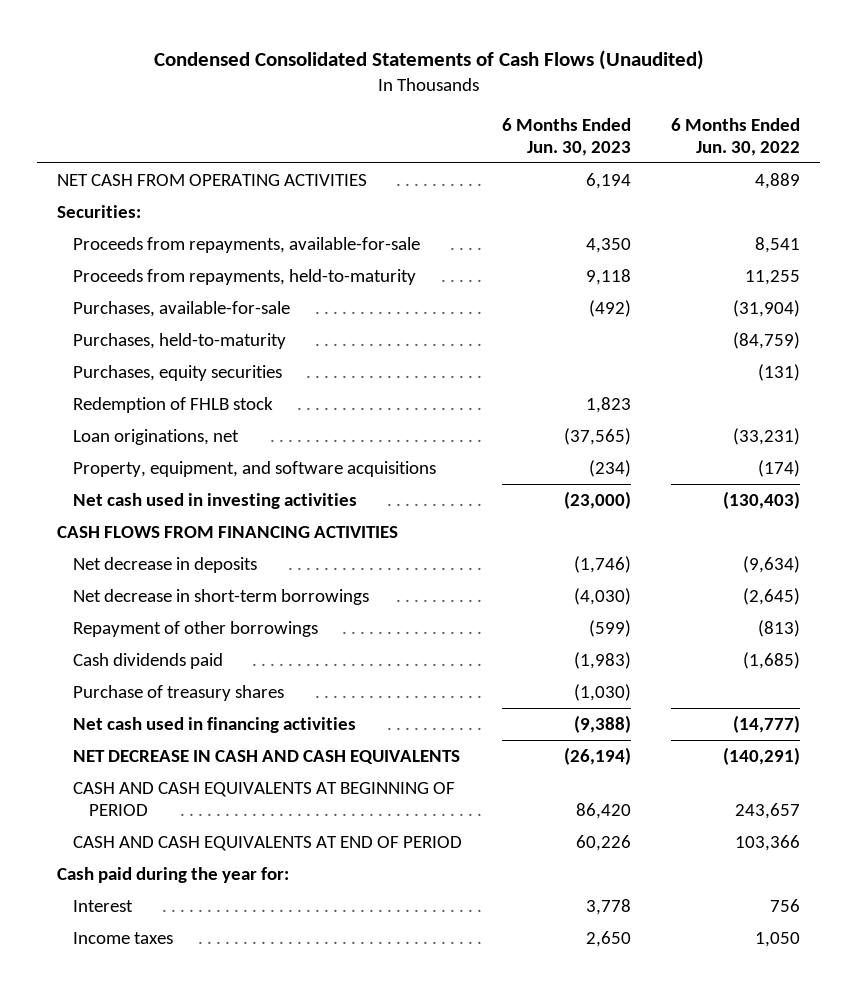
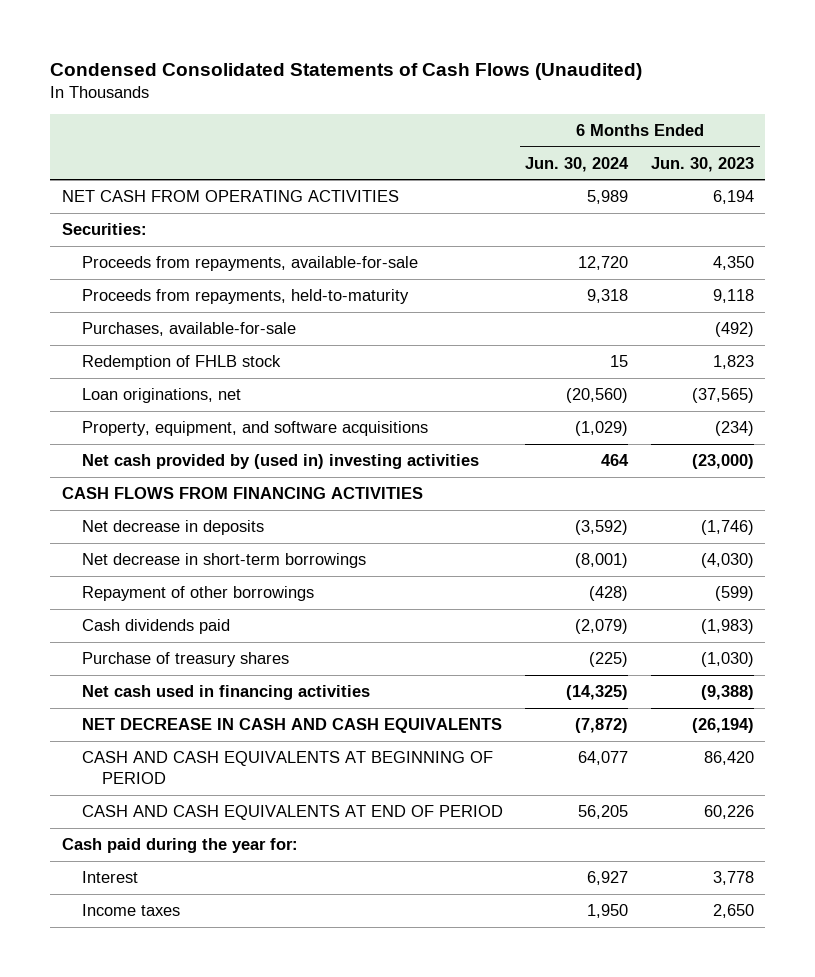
[671,117,801,157] 6 Months Ended Jun. 30, 2022 -> none
none -> [525,156,630,172] Jun. 30, 2024
[73,332,287,349] Purchases, held-to-maturity -> none
[73,364,283,381] Purchases, equity securities -> none
[73,492,358,509] Net cash used in investing activities -> [81,453,479,469] Net cash provided by (used in) investing activities

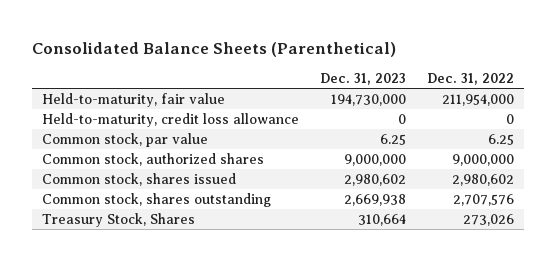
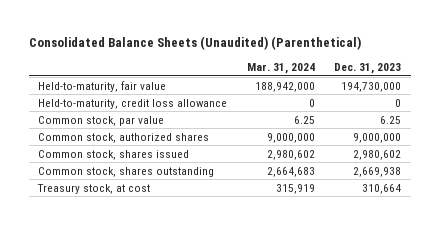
[31,41,396,57] Consolidated Balance Sheets (Parenthetical) -> [28,35,361,50] Consolidated Balance Sheets (Unaudited) (Parenthetical)
[426,72,514,85] Dec. 31, 2022 -> none
none -> [246,62,315,74] Mar. 31, 2024
[42,212,196,227] Treasury Stock, Shares -> [37,183,151,194] Treasury stock, at cost

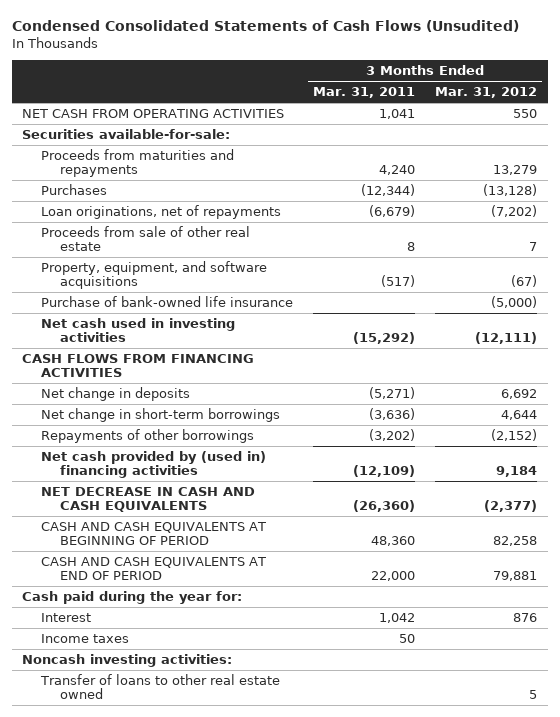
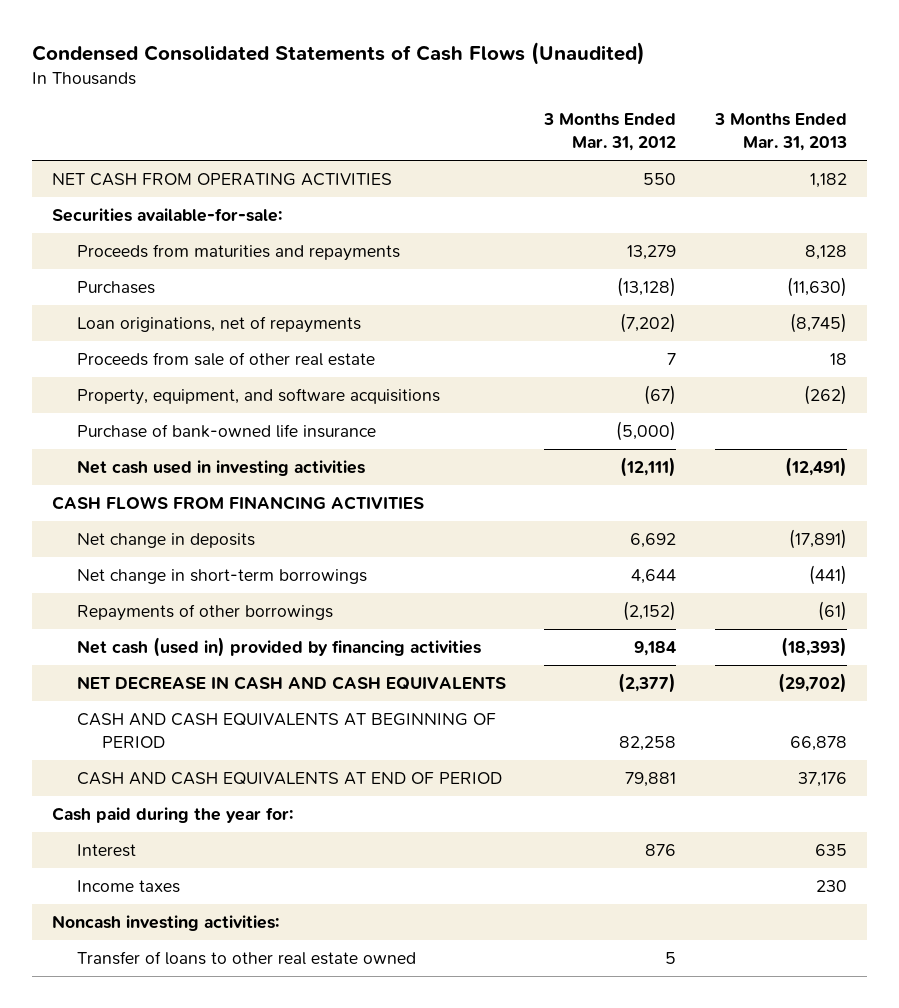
[12,20,520,33] Condensed Consolidated Statements of Cash Flows (Unsudited) -> [32,41,646,65] Condensed Consolidated Statements of Cash Flows (Unaudited)
[313,87,416,99] Mar. 31, 2011 -> none
none -> [714,113,848,151] 3 Months Ended Mar. 31, 2013
[40,450,266,479] Net cash provided by (used in) financing activities -> [76,637,481,658] Net cash (used in) provided by financing activities

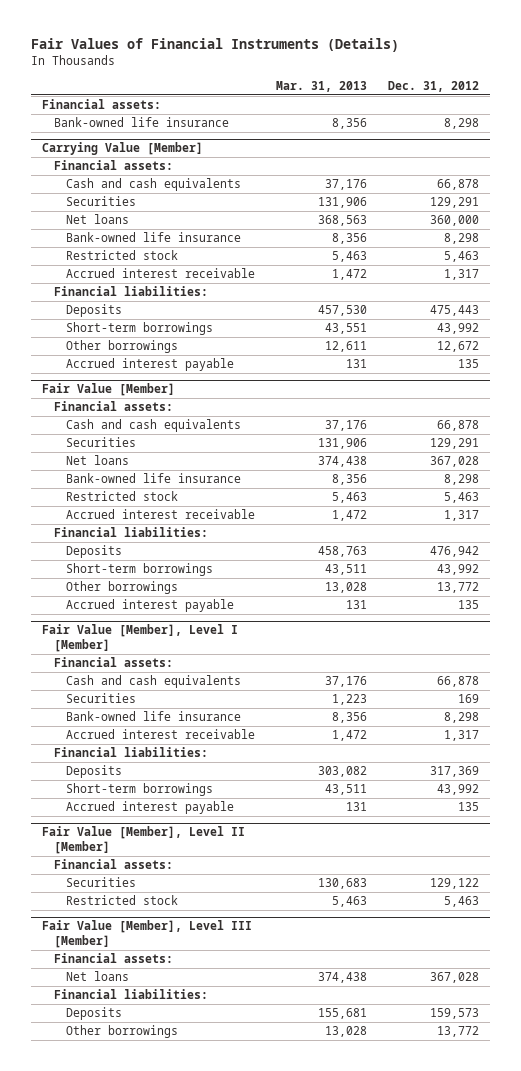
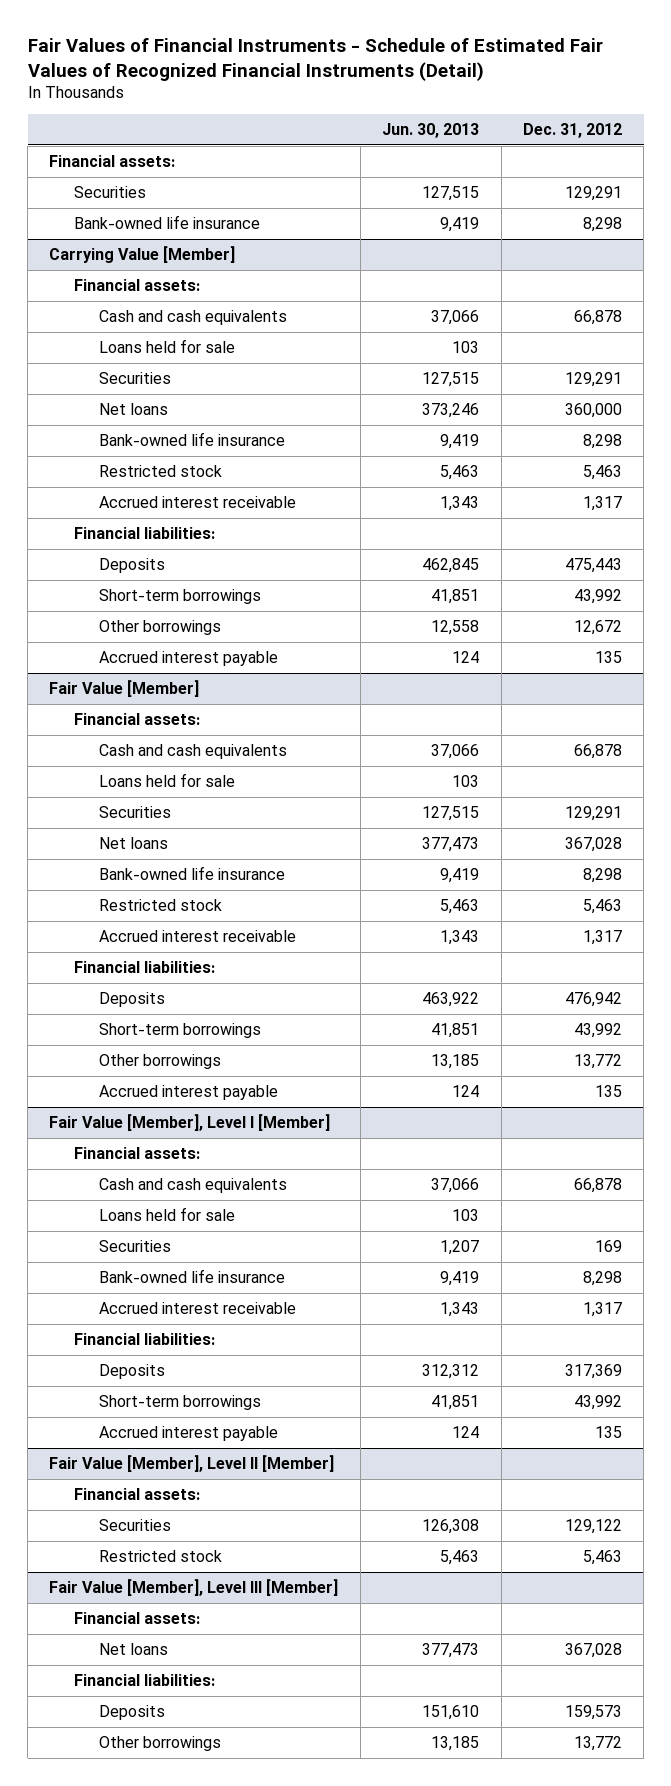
[31,38,400,53] Fair Values of Financial Instruments (Details) -> [27,38,603,81] Fair Values of Financial Instruments - Schedule of Estimated Fair Values of Recognized Financial Instruments (Detail)
[276,80,368,92] Mar. 31, 2013 -> none
none -> [382,123,480,139] Jun. 30, 2013
none -> [74,185,147,198] Securities
none -> [98,338,235,353] Loans held for sale
none -> [98,772,235,787] Loans held for sale
none -> [98,1206,235,1221] Loans held for sale

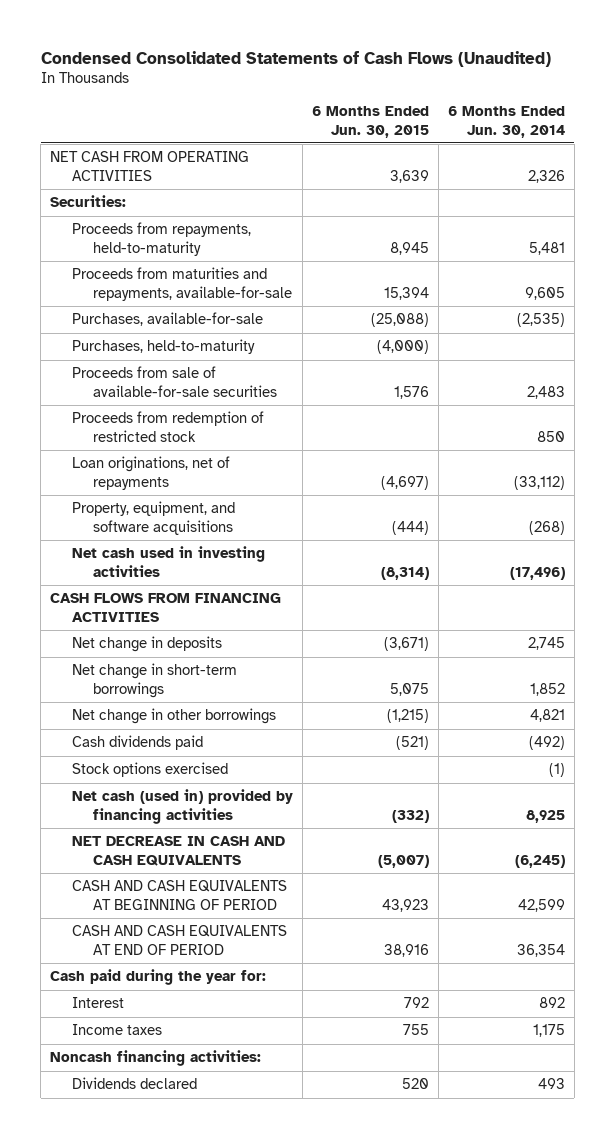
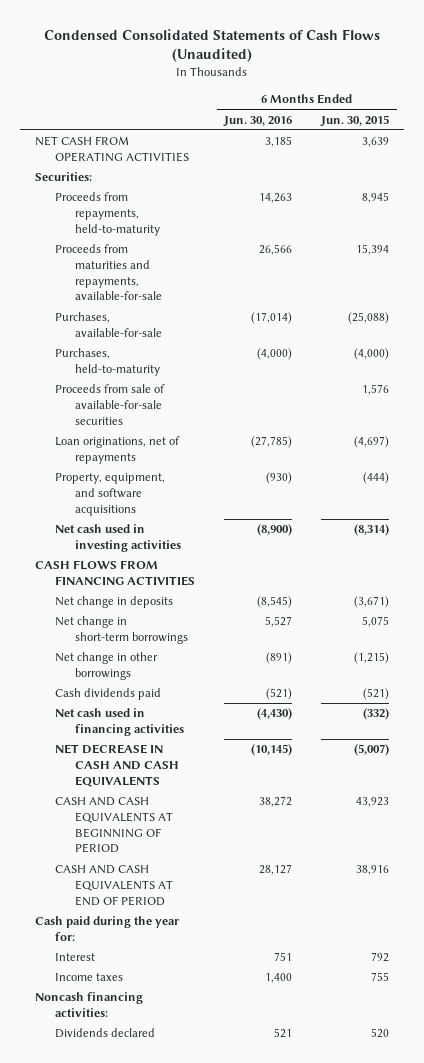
[447,106,565,138] 6 Months Ended Jun. 30, 2014 -> none
none -> [223,115,293,127] Jun. 30, 2016
[71,411,264,442] Proceeds from redemption of restricted stock -> none
[71,762,228,778] Stock options exercised -> none
[71,789,293,824] Net cash (used in) provided by financing activities -> [54,708,184,737] Net cash used in financing activities

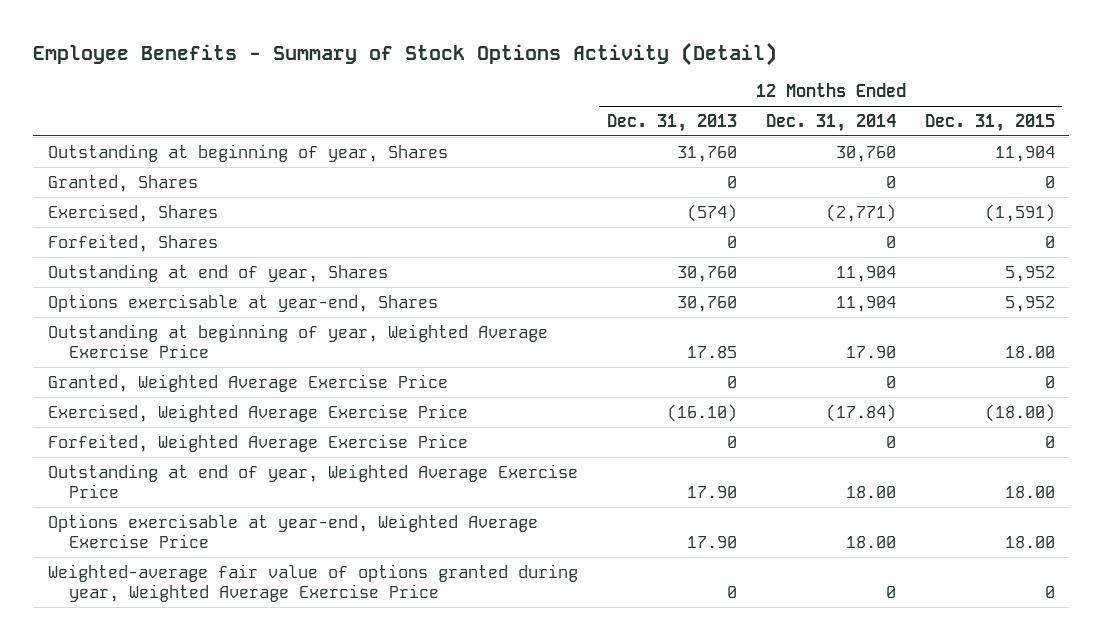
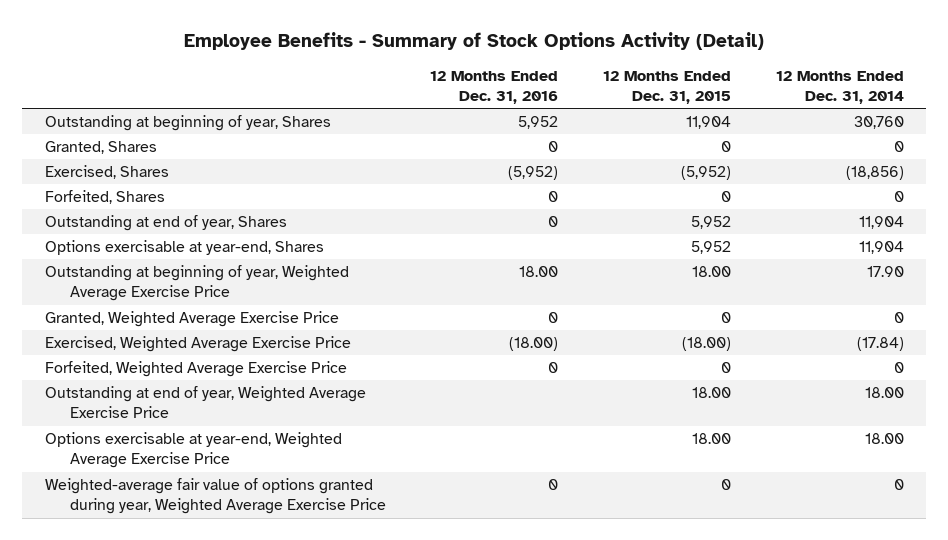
[606,113,737,132] Dec. 31, 2013 -> none
none -> [430,70,559,105] 12 Months Ended Dec. 31, 2016
[825,203,896,222] (2,771) -> [845,165,904,180] (18,856)
[984,203,1055,222] (1,591) -> [681,165,732,180] (5,952)

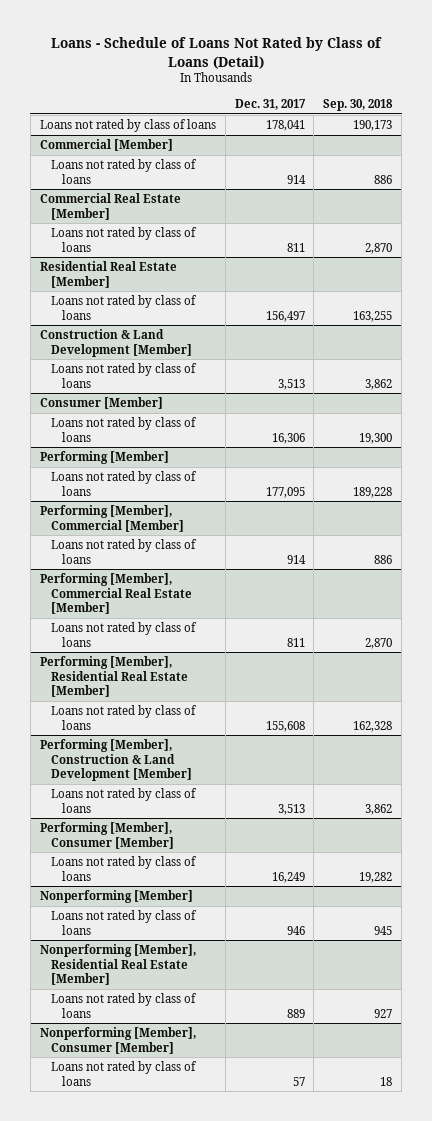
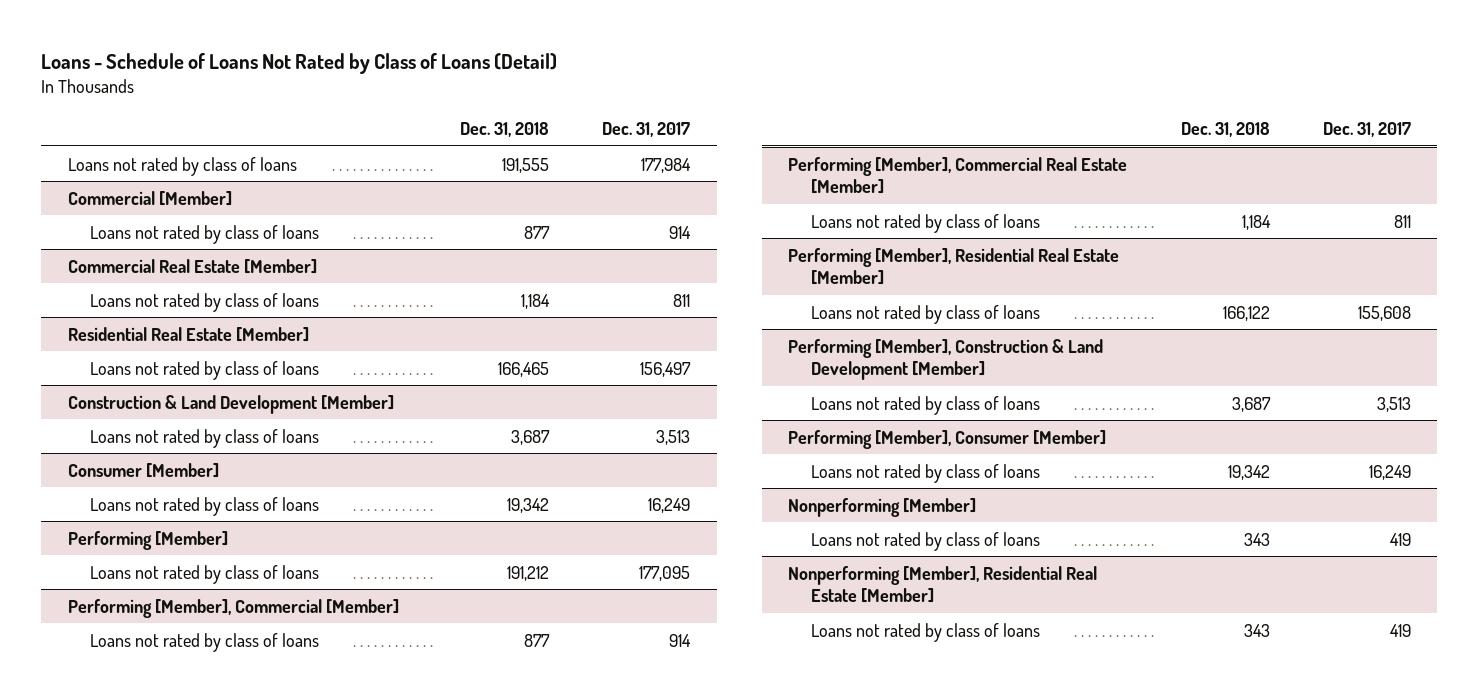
[323,99,394,112] Sep. 30, 2018 -> none
none -> [459,122,549,138] Dec. 31, 2018
[265,120,305,132] 178,041 -> [641,157,692,173] 177,984
[271,432,305,444] 16,306 -> [648,497,691,513] 16,249
[286,925,305,935] 946 -> [1389,532,1411,546] 419
[39,1027,196,1054] Nonperforming [Member], Consumer [Member] -> none
[50,1061,197,1086] Loans not rated by class of loans -> none
[286,1008,305,1018] 889 -> [1389,623,1411,637] 419

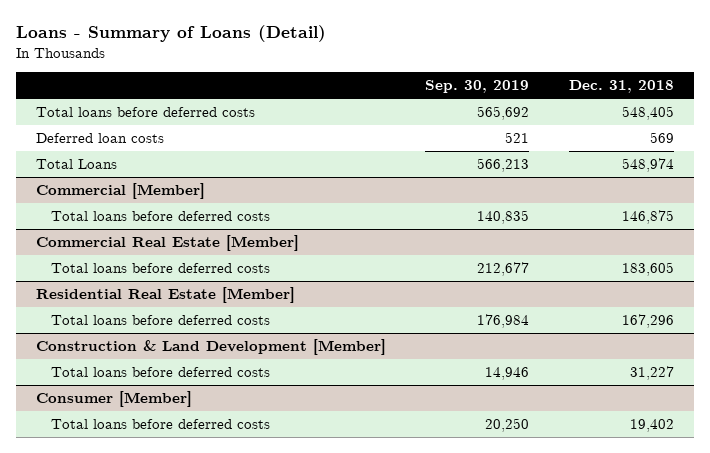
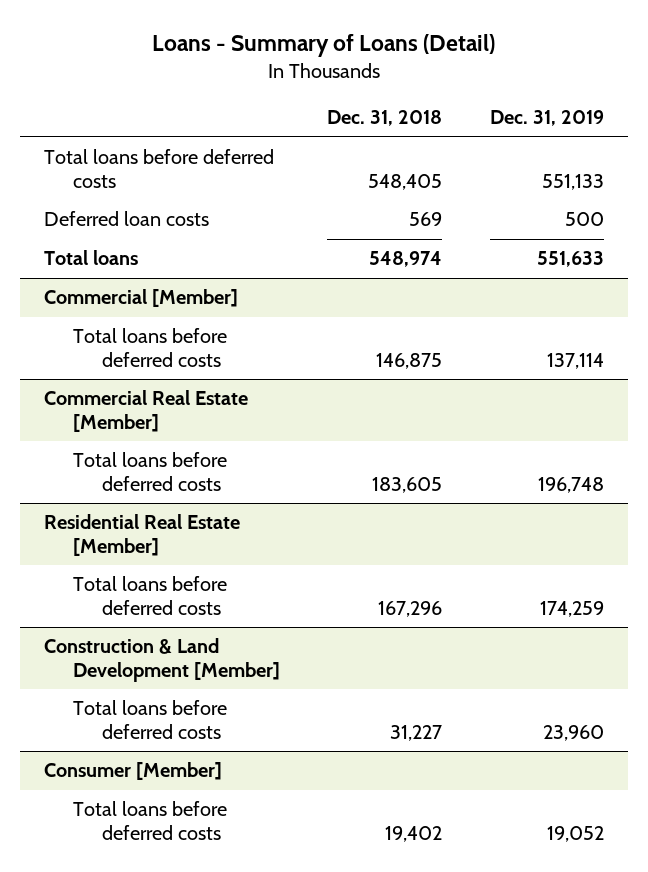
[425,80,530,94] Sep. 30, 2019 -> none
none -> [489,110,604,127] Dec. 31, 2019
[35,159,117,170] Total Loans -> [43,250,138,266] Total loans

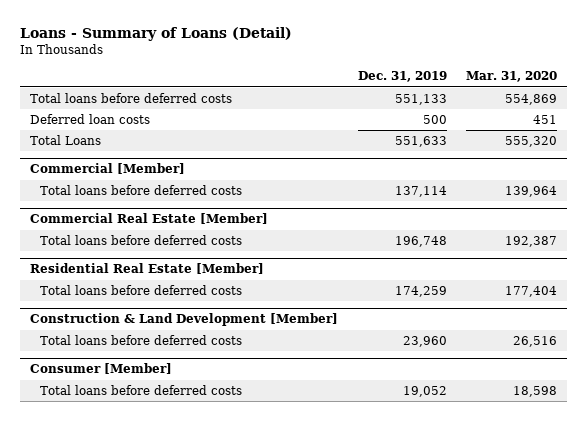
[327,110,443,127] Dec. 31, 2018 -> none
none -> [466,71,558,83] Mar. 31, 2020
[43,250,138,266] Total loans -> [29,134,101,145] Total Loans

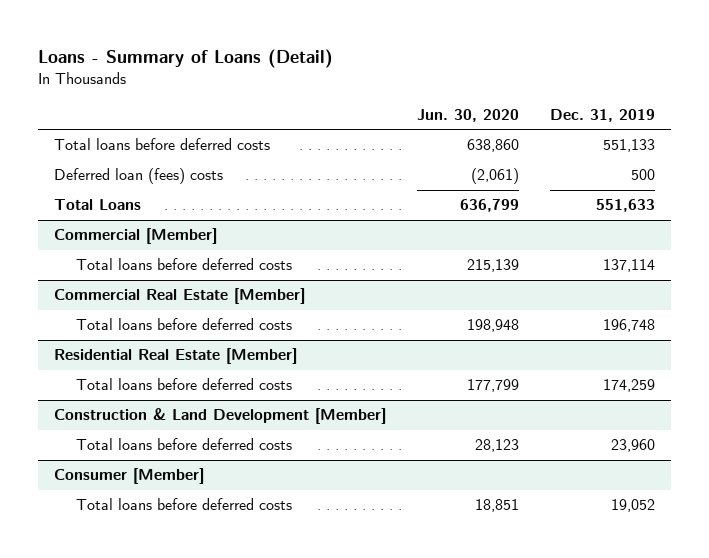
[466,71,558,83] Mar. 31, 2020 -> none
none -> [417,108,520,122] Jun. 30, 2020
[29,113,150,124] Deferred loan costs -> [53,168,223,185] Deferred loan (fees) costs

